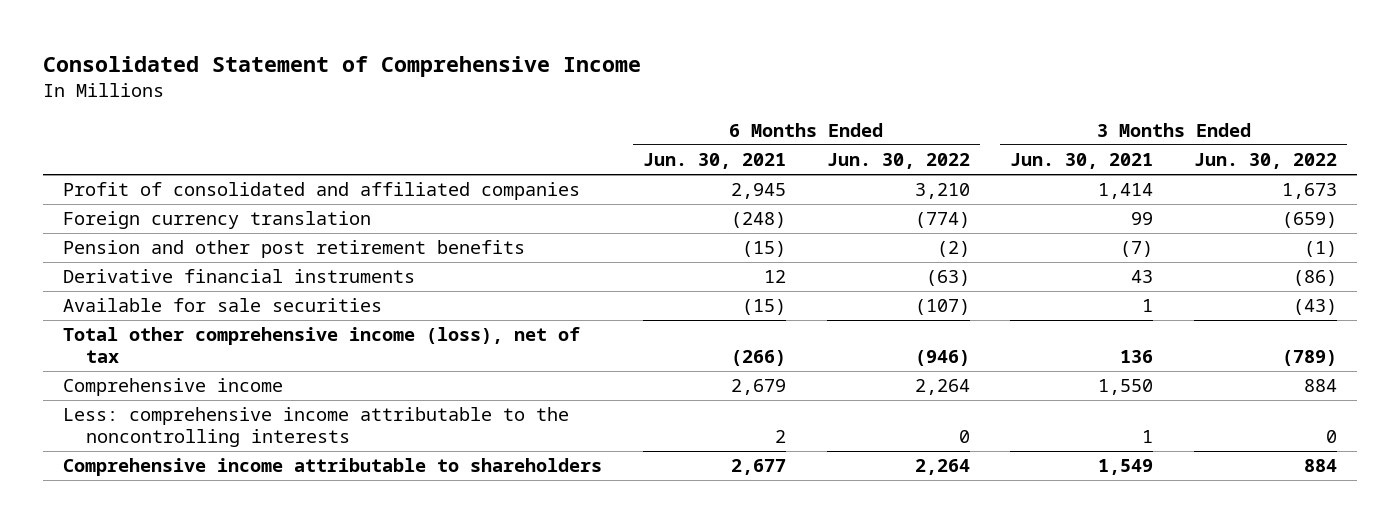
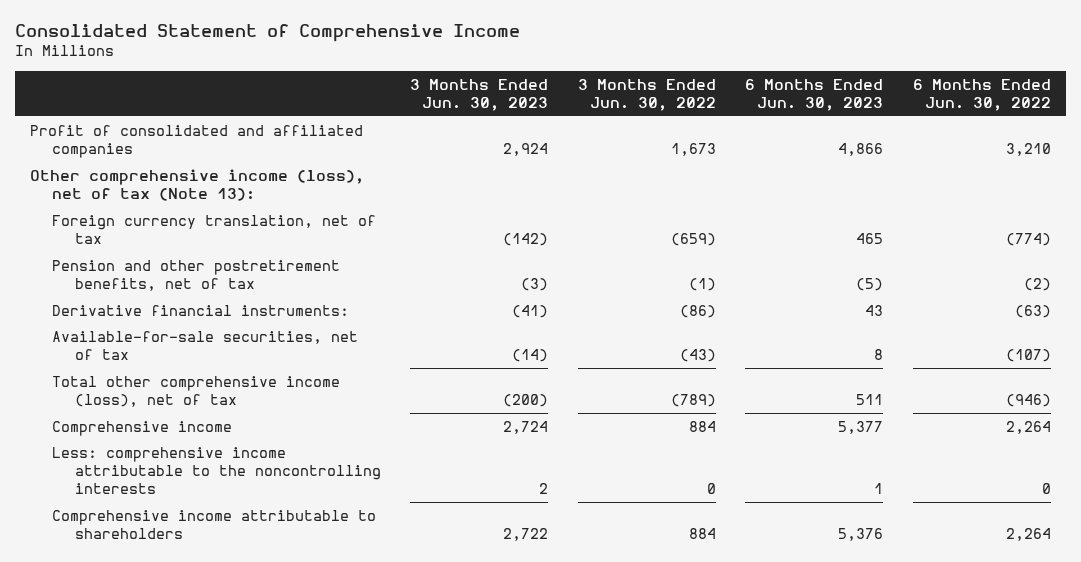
[643,153,787,170] Jun. 30, 2021 -> none
[1010,153,1154,170] Jun. 30, 2021 -> none
none -> [410,78,549,111] 3 Months Ended Jun. 30, 2023
none -> [745,78,884,111] 6 Months Ended Jun. 30, 2023
none -> [29,168,364,202] Other comprehensive income (loss), net of tax (Note 13):
[63,211,372,230] Foreign currency translation -> [52,214,377,245] Foreign currency translation, net of tax
[63,240,526,259] Pension and other post retirement benefits -> [52,259,341,292] Pension and other postretirement benefits, net of tax
[63,269,416,284] Derivative financial instruments -> [52,304,350,316] Derivative financial instruments:
[63,298,383,313] Available for sale securities -> [52,330,359,361] Available-for-sale securities, net of tax

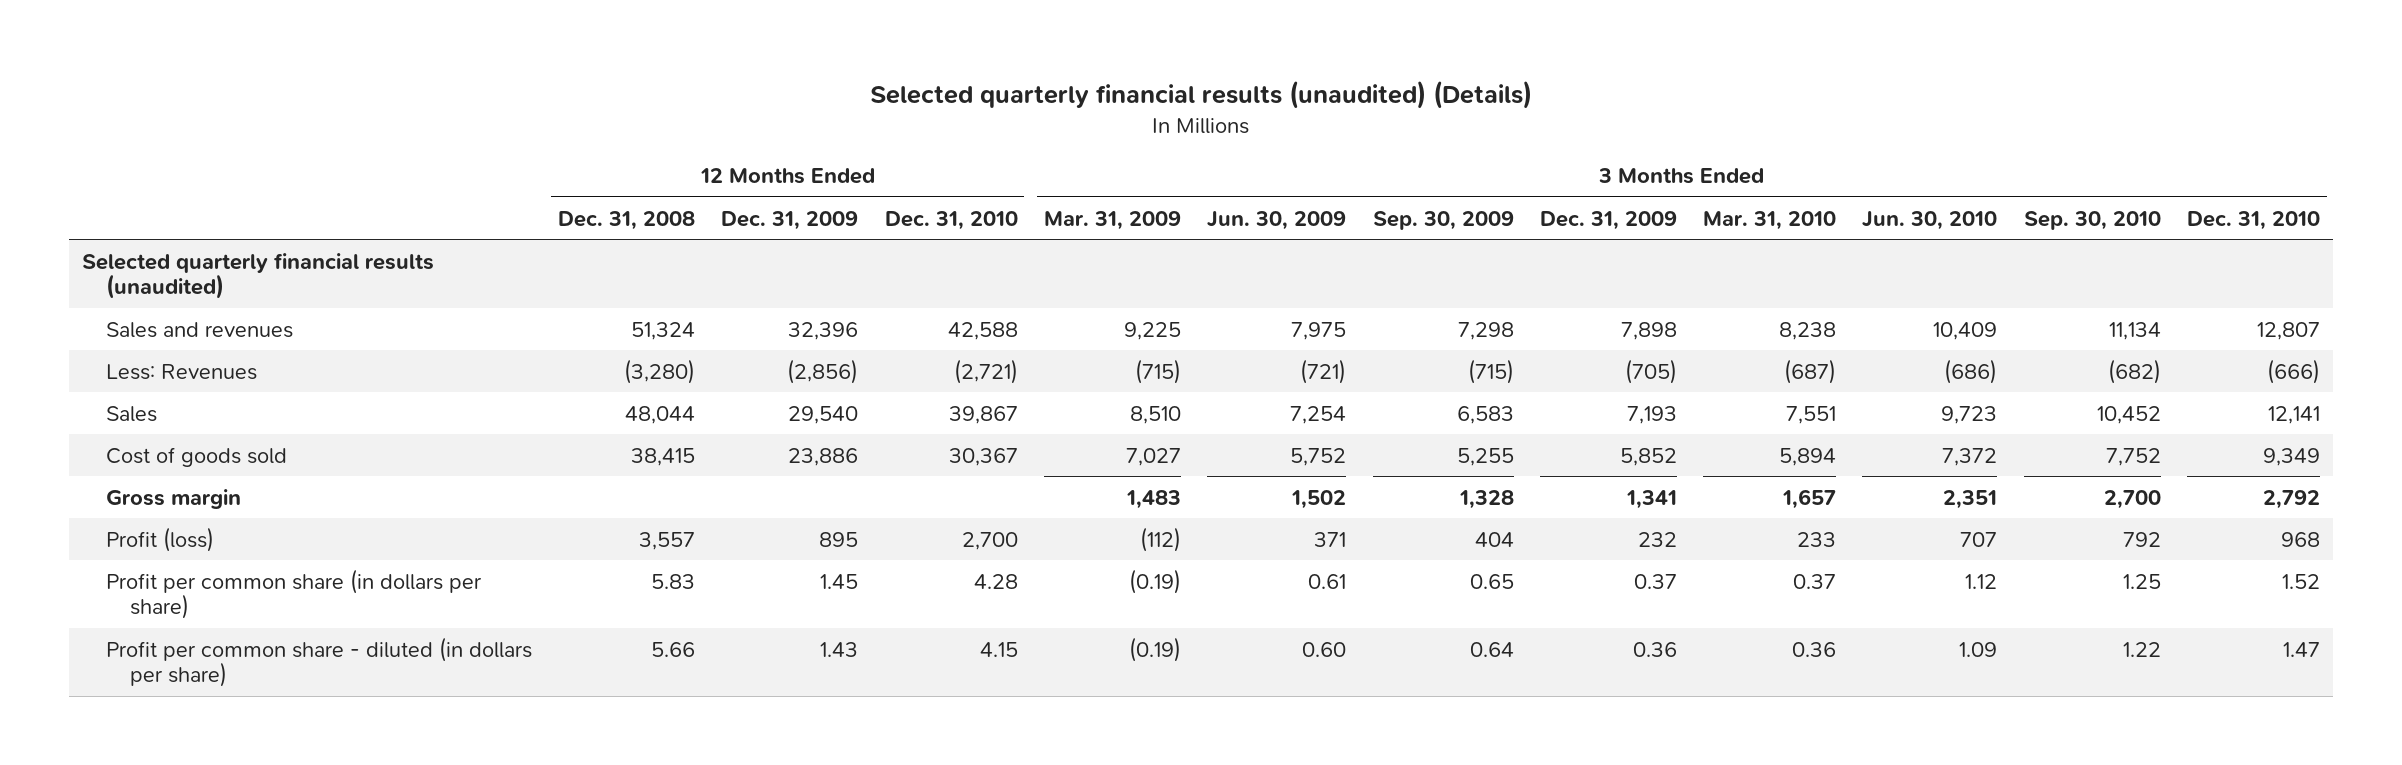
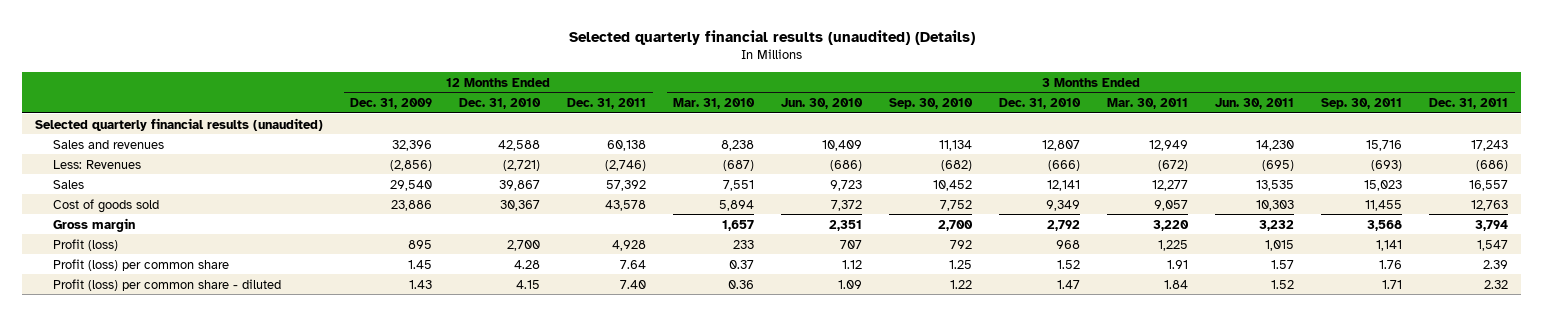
[558,210,696,230] Dec. 31, 2008 -> none
[1043,210,1181,230] Mar. 31, 2009 -> none
[1207,210,1347,230] Jun. 30, 2009 -> none
[1372,210,1514,230] Sep. 30, 2009 -> none
[1539,210,1677,230] Dec. 31, 2009 -> none
none -> [567,97,647,109] Dec. 31, 2011
none -> [1107,97,1189,109] Mar. 30, 2011
none -> [1215,97,1295,109] Jun. 30, 2011
none -> [1321,97,1403,109] Sep. 30, 2011
none -> [1428,97,1508,109] Dec. 31, 2011
[105,568,482,620] Profit per common share (in dollars per share) -> [52,258,229,271] Profit (loss) per common share
[105,636,532,688] Profit per common share - diluted (in dollars per share) -> [52,278,281,291] Profit (loss) per common share - diluted

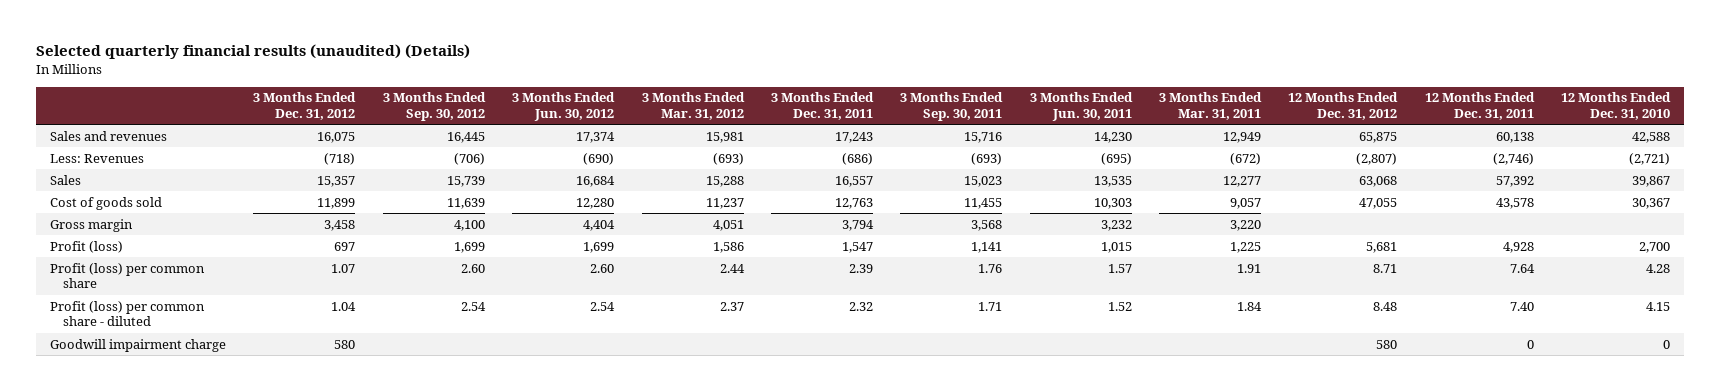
[350,97,433,109] Dec. 31, 2009 -> none
[673,97,756,109] Mar. 31, 2010 -> none
[781,97,864,109] Jun. 30, 2010 -> none
[889,97,974,109] Sep. 30, 2010 -> none
[999,97,1082,109] Dec. 31, 2010 -> none
[1107,97,1189,109] Mar. 30, 2011 -> none
none -> [253,92,357,120] 3 Months Ended Dec. 31, 2012
none -> [382,92,486,121] 3 Months Ended Sep. 30, 2012
none -> [512,92,616,121] 3 Months Ended Jun. 30, 2012
none -> [641,92,745,120] 3 Months Ended Mar. 31, 2012
none -> [1159,92,1263,120] 3 Months Ended Mar. 31, 2011
none -> [1288,92,1399,120] 12 Months Ended Dec. 31, 2012
[35,117,324,131] Selected quarterly financial results (unaudited) -> none
none -> [50,338,227,352] Goodwill impairment charge

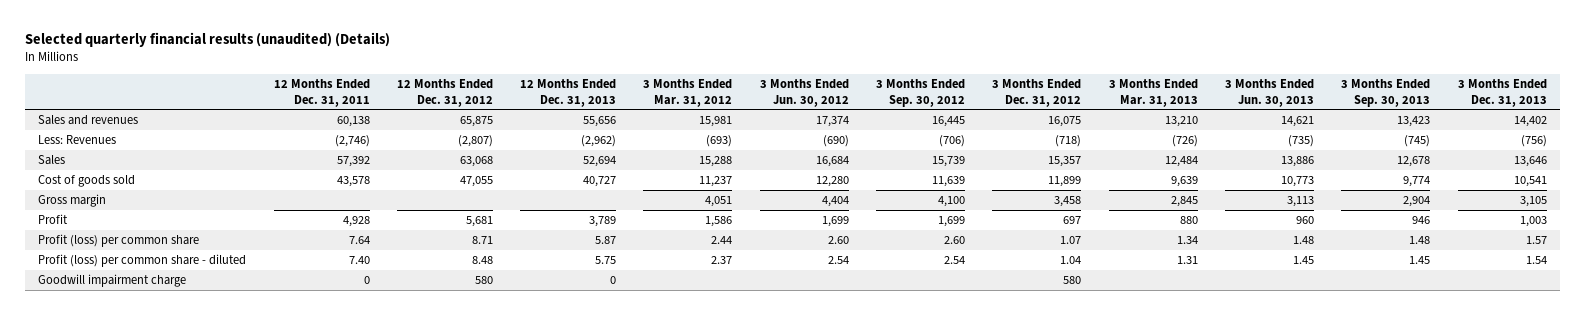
[770,92,874,120] 3 Months Ended Dec. 31, 2011 -> none
[900,92,1004,121] 3 Months Ended Sep. 30, 2011 -> none
[1029,92,1133,121] 3 Months Ended Jun. 30, 2011 -> none
[1159,92,1263,120] 3 Months Ended Mar. 31, 2011 -> none
[1561,92,1672,120] 12 Months Ended Dec. 31, 2010 -> none
none -> [520,79,617,107] 12 Months Ended Dec. 31, 2013
none -> [1108,79,1198,107] 3 Months Ended Mar. 31, 2013
none -> [1224,79,1314,107] 3 Months Ended Jun. 30, 2013
none -> [1341,79,1431,107] 3 Months Ended Sep. 30, 2013
none -> [1457,79,1547,107] 3 Months Ended Dec. 31, 2013
[50,240,124,253] Profit (loss) -> [38,214,69,225] Profit

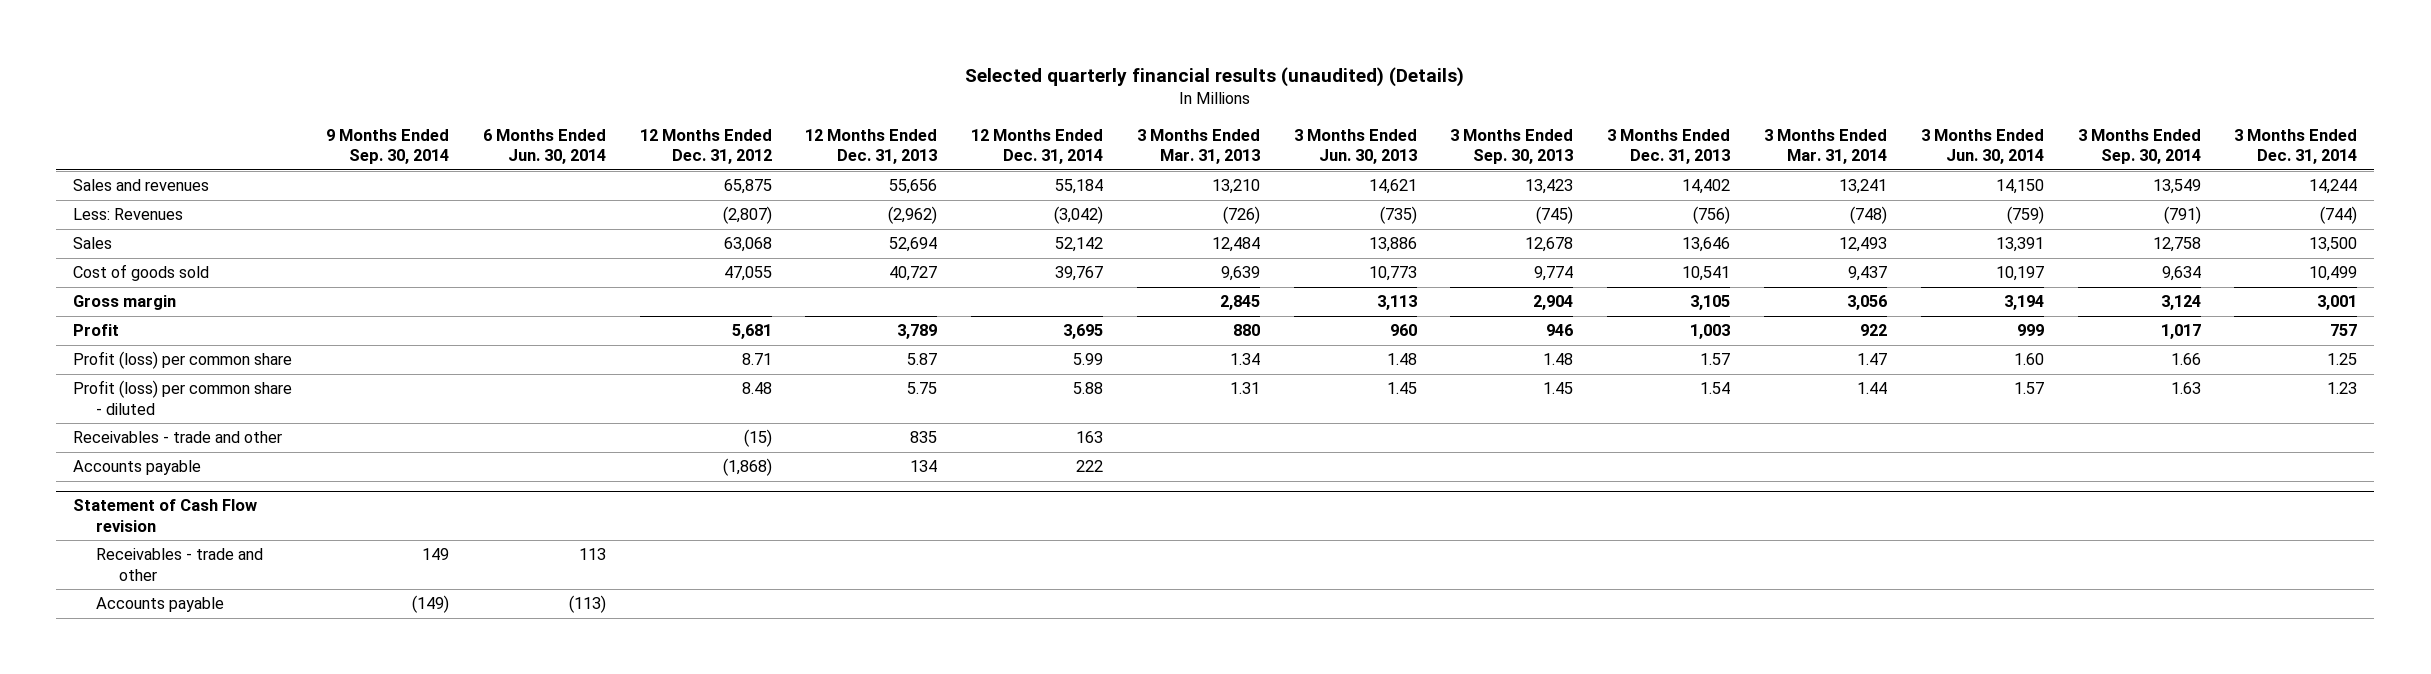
[273,79,370,107] 12 Months Ended Dec. 31, 2011 -> none
[643,79,733,107] 3 Months Ended Mar. 31, 2012 -> none
[759,79,849,107] 3 Months Ended Jun. 30, 2012 -> none
[876,79,966,107] 3 Months Ended Sep. 30, 2012 -> none
[992,79,1082,107] 3 Months Ended Dec. 31, 2012 -> none
none -> [325,129,449,165] 9 Months Ended Sep. 30, 2014
none -> [482,129,606,165] 6 Months Ended Jun. 30, 2014
none -> [971,129,1104,165] 12 Months Ended Dec. 31, 2014
none -> [1764,129,1888,165] 3 Months Ended Mar. 31, 2014
none -> [1920,129,2044,165] 3 Months Ended Jun. 30, 2014
none -> [2077,129,2201,165] 3 Months Ended Sep. 30, 2014
none -> [2234,129,2358,165] 3 Months Ended Dec. 31, 2014
[38,274,187,288] Goodwill impairment charge -> none
none -> [73,431,283,444] Receivables - trade and other
none -> [73,460,202,476] Accounts payable
none -> [73,499,258,532] Statement of Cash Flow revision
none -> [96,548,264,581] Receivables - trade and other
none -> [96,597,225,613] Accounts payable

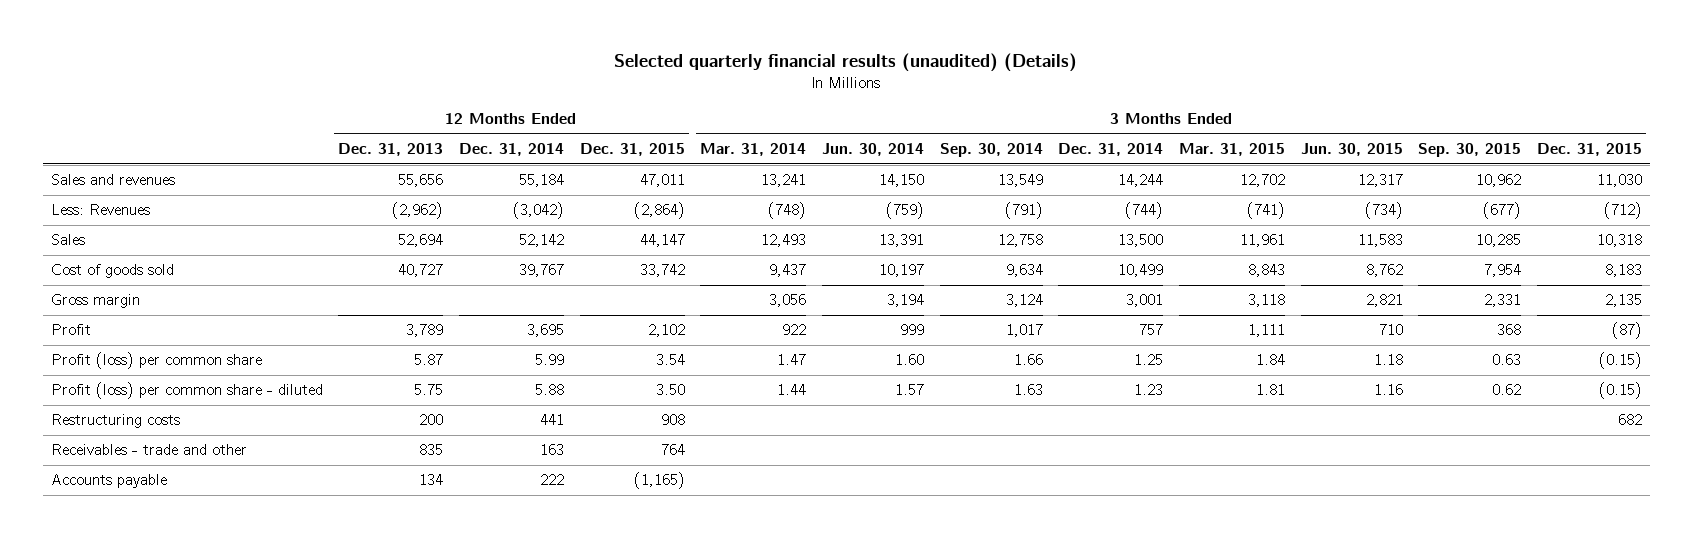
[325,129,449,165] 9 Months Ended Sep. 30, 2014 -> none
[482,129,606,165] 6 Months Ended Jun. 30, 2014 -> none
[639,129,772,165] 12 Months Ended Dec. 31, 2012 -> none
[1136,129,1260,165] 3 Months Ended Mar. 31, 2013 -> none
[1293,129,1417,165] 3 Months Ended Jun. 30, 2013 -> none
[1450,129,1574,165] 3 Months Ended Sep. 30, 2013 -> none
[1607,129,1731,165] 3 Months Ended Dec. 31, 2013 -> none
none -> [579,142,685,156] Dec. 31, 2015
none -> [1178,142,1285,156] Mar. 31, 2015
none -> [1300,142,1403,156] Jun. 30, 2015
none -> [1418,142,1522,157] Sep. 30, 2015
none -> [1536,142,1642,156] Dec. 31, 2015
none -> [50,414,180,429] Restructuring costs
[73,499,258,532] Statement of Cash Flow revision -> none
[96,548,264,581] Receivables - trade and other -> none
[96,597,225,613] Accounts payable -> none

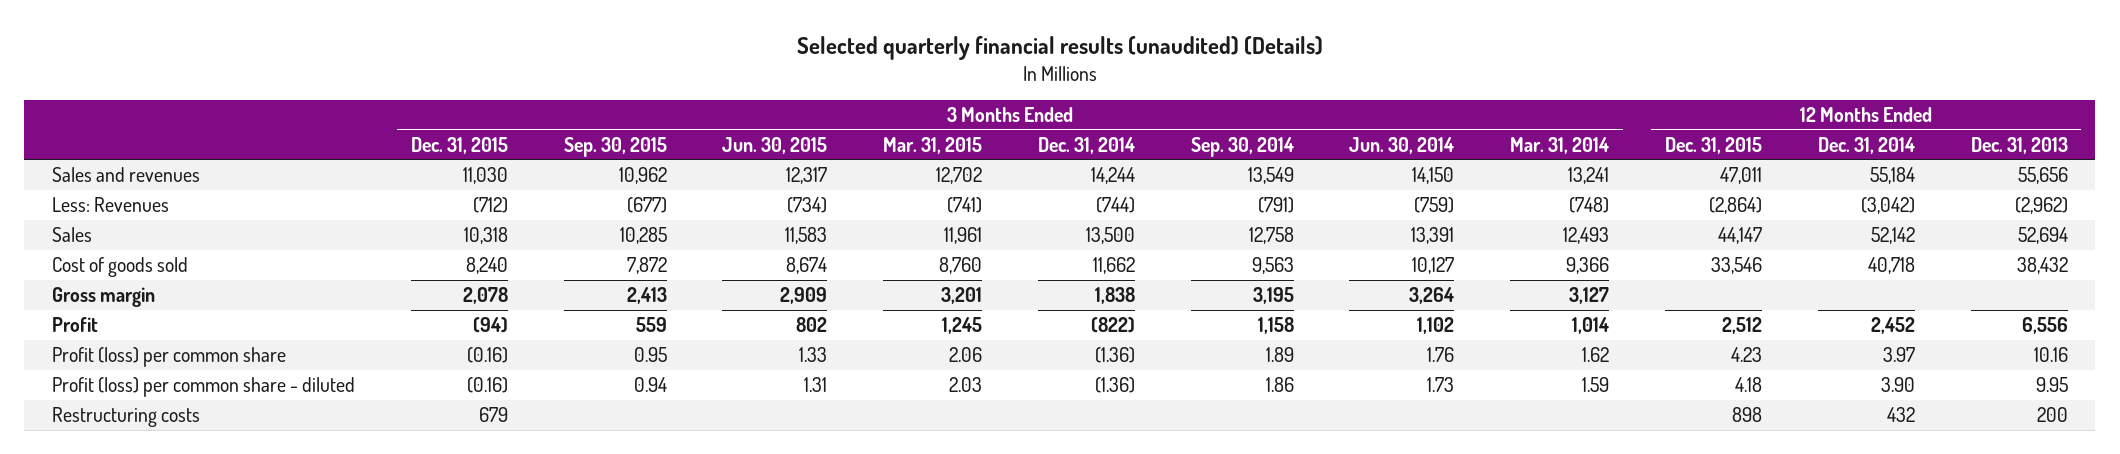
[50,444,247,456] Receivables - trade and other -> none
[50,474,167,489] Accounts payable -> none
[398,264,444,278] 40,727 -> [2016,256,2068,274] 38,432
[518,264,564,278] 39,767 -> [1867,256,1915,274] 40,718
[639,264,685,278] 33,742 -> [1710,256,1762,274] 33,546
[769,264,807,278] 9,437 -> [1566,256,1610,274] 9,366
[878,264,924,278] 10,197 -> [1412,256,1455,274] 10,127
[1005,264,1043,278] 9,634 -> [1251,256,1294,274] 9,563
[1118,264,1164,278] 10,499 -> [1092,256,1135,274] 11,662
[1247,264,1285,278] 8,843 -> [939,256,983,274] 8,760
[1365,264,1403,278] 8,762 -> [786,256,828,274] 8,674
[1484,264,1522,278] 7,954 -> [626,256,667,274] 7,872
[1604,264,1642,278] 8,183 -> [465,256,508,274] 8,240
[769,294,807,308] 3,056 -> [1569,286,1610,304] 3,127
[886,294,924,308] 3,194 -> [1409,286,1455,304] 3,264
[1005,294,1043,308] 3,124 -> [1252,286,1294,304] 3,195
[1126,294,1164,308] 3,001 -> [1094,286,1135,304] 1,838
[1247,294,1285,308] 3,118 -> [941,286,983,304] 3,201
[1365,294,1403,308] 2,821 -> [780,286,828,304] 2,909
[1484,294,1522,308] 2,331 -> [626,286,667,304] 2,413
[1604,294,1642,308] 2,135 -> [462,286,508,304] 2,078
[406,324,444,338] 3,789 -> [2021,316,2068,334] 6,556
[526,324,564,338] 3,695 -> [1870,316,1915,334] 2,452
[647,324,685,338] 2,102 -> [1721,316,1762,334] 2,512
[782,324,807,336] 922 -> [1572,316,1610,334] 1,014
[899,324,924,336] 999 -> [1417,316,1455,334] 1,102
[1005,324,1043,338] 1,017 -> [1257,316,1294,334] 1,158
[1139,324,1164,336] 757 -> [1090,316,1135,333] (822)
[1247,324,1285,338] 1,111 -> [942,316,983,334] 1,245
[1378,324,1403,336] 710 -> [796,316,828,332] 802
[1497,324,1522,336] 368 -> [635,316,667,332] 559
[1611,322,1642,340] (87) -> [472,316,508,333] (94)
[414,354,444,366] 5.87 -> [2033,346,2068,362] 10.16
[534,354,564,366] 5.99 -> [1882,346,1915,362] 3.97
[655,354,685,366] 3.54 -> [1730,346,1762,362] 4.23
[777,354,807,366] 1.47 -> [1582,346,1610,362] 1.62
[894,354,924,366] 1.60 -> [1427,346,1455,362] 1.76
[1013,354,1043,366] 1.66 -> [1265,346,1294,362] 1.89
[1134,354,1164,366] 1.25 -> [1094,346,1135,363] (1.36)
[1255,354,1285,366] 1.84 -> [949,346,983,362] 2.06
[1373,354,1403,366] 1.18 -> [799,346,828,362] 1.33
[1492,354,1522,366] 0.63 -> [633,346,667,362] 0.95
[1598,352,1642,370] (0.15) -> [466,346,508,363] (0.16)
[414,384,444,396] 5.75 -> [2035,376,2068,392] 9.95
[534,384,564,396] 5.88 -> [1880,376,1915,392] 3.90
[655,384,685,396] 3.50 -> [1734,376,1762,392] 4.18
[777,384,807,396] 1.44 -> [1582,376,1610,392] 1.59
[894,384,924,396] 1.57 -> [1427,376,1455,392] 1.73
[1013,384,1043,396] 1.63 -> [1265,376,1294,392] 1.86
[1134,384,1164,396] 1.23 -> [1094,376,1135,393] (1.36)
[1255,384,1285,396] 1.81 -> [949,376,983,392] 2.03
[1373,384,1403,396] 1.16 -> [804,376,828,392] 1.31
[1492,384,1522,396] 0.62 -> [633,376,667,392] 0.94
[1598,382,1642,400] (0.15) -> [466,376,508,393] (0.16)
[539,414,564,426] 441 -> [1886,406,1915,422] 432
[660,414,685,426] 908 -> [1731,406,1762,422] 898
[1617,414,1642,426] 682 -> [478,406,508,422] 679

